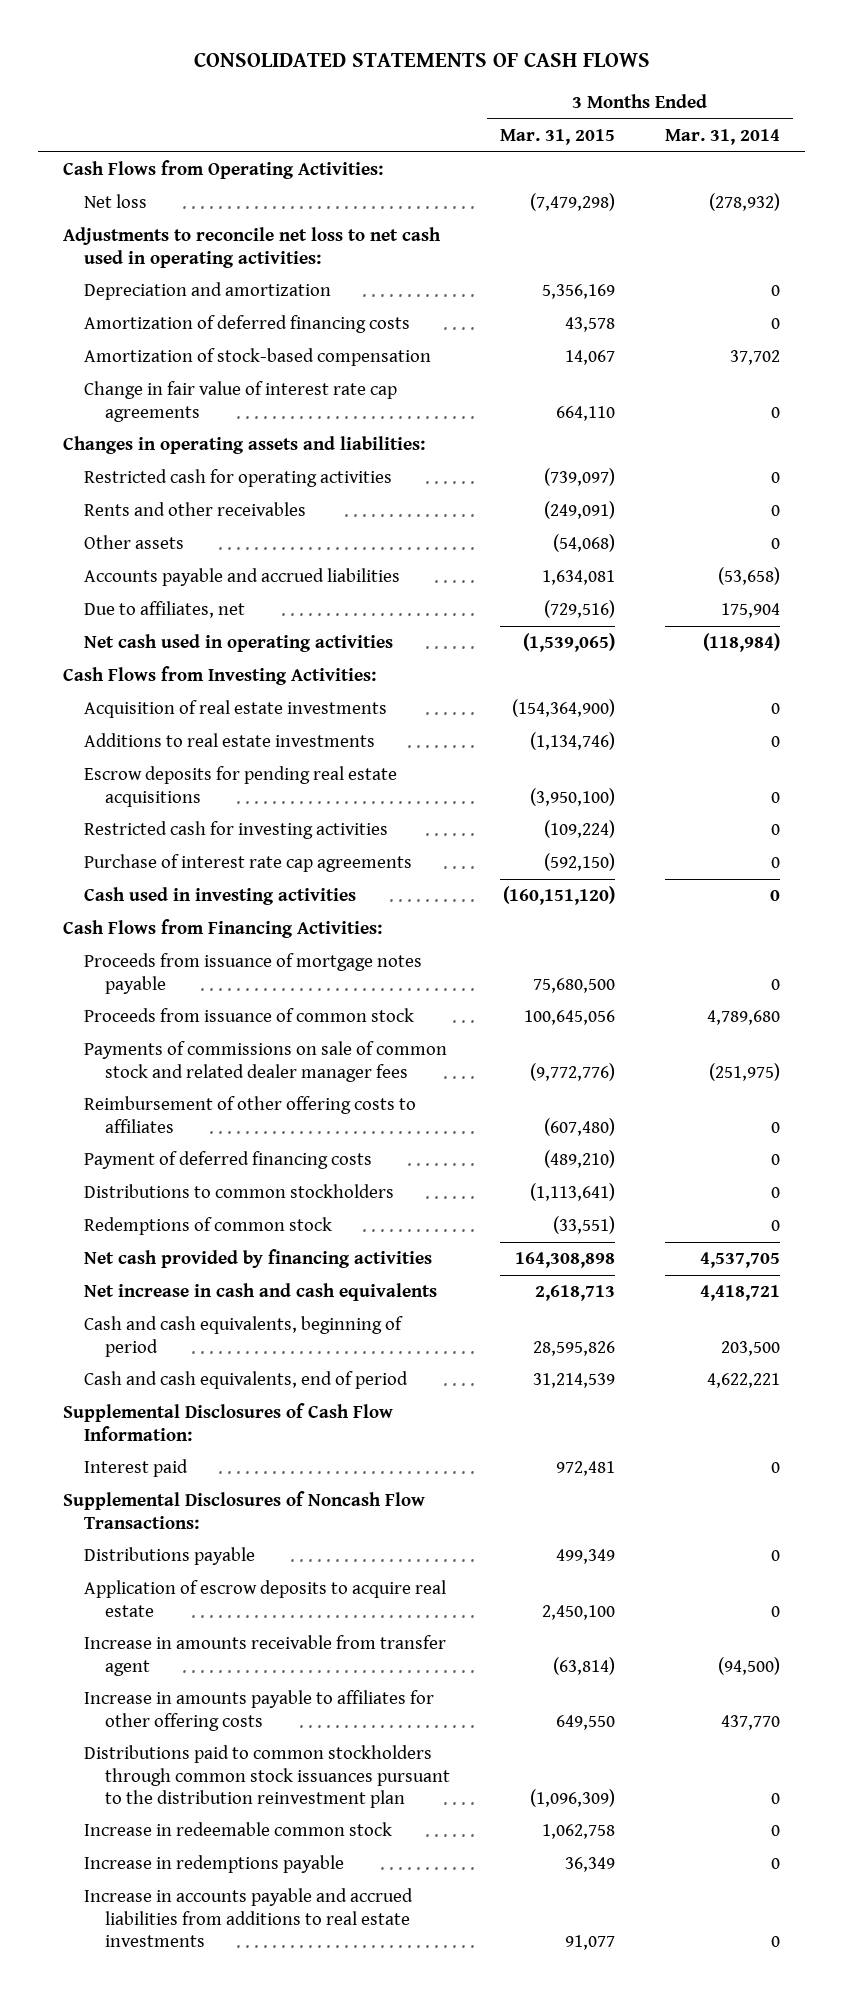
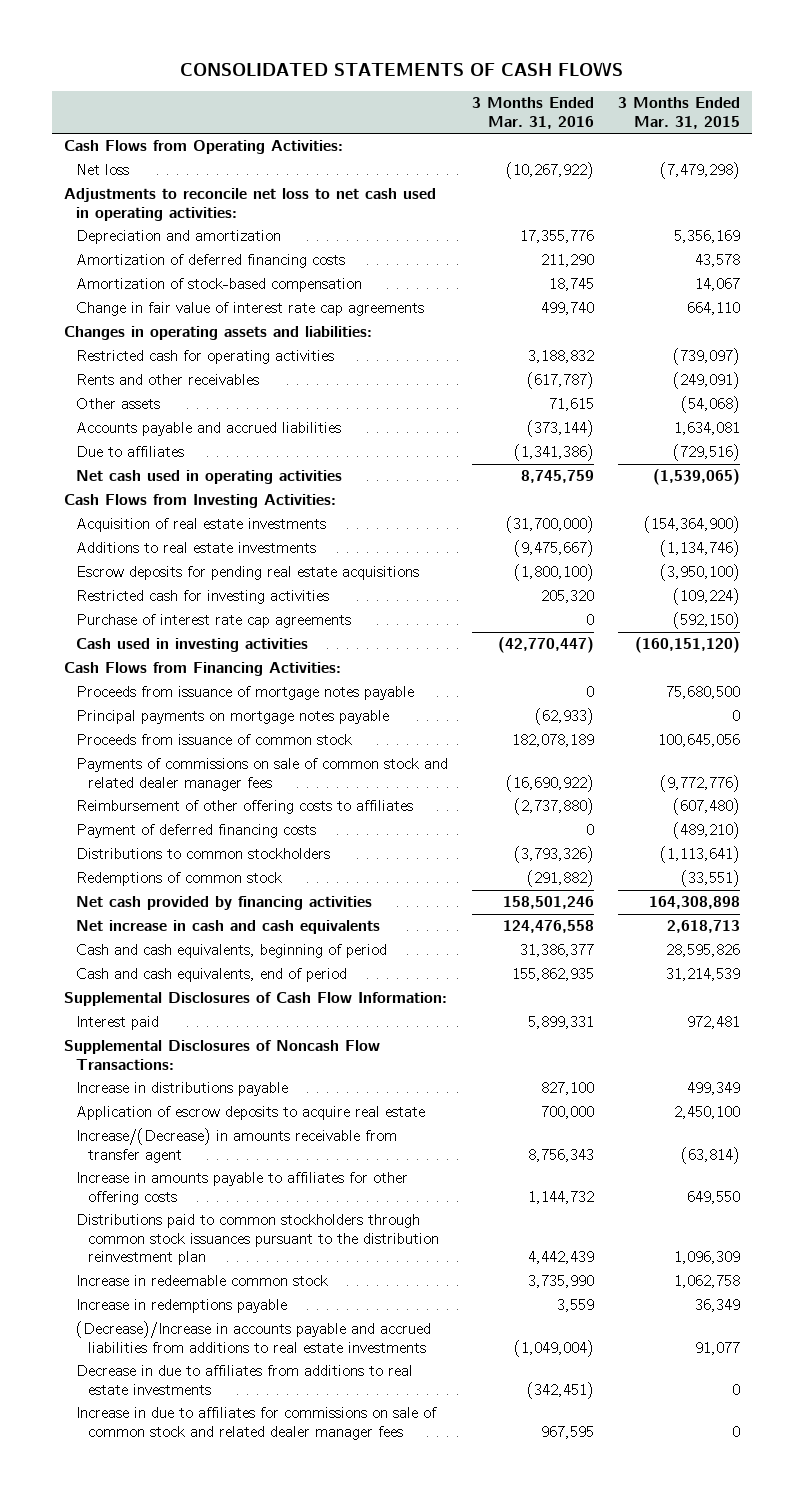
[665,129,781,146] Mar. 31, 2014 -> none
none -> [472,97,595,129] 3 Months Ended Mar. 31, 2016
[83,601,245,619] Due to affiliates, net -> [76,446,185,458] Due to affiliates
none -> [76,710,390,725] Principal payments on mortgage notes payable
[83,1547,255,1566] Distributions payable -> [76,1082,289,1097] Increase in distributions payable
[83,1635,446,1676] Increase in amounts receivable from transfer agent -> [76,1128,398,1163] Increase/(Decrease) in amounts receivable from transfer agent
[529,1788,615,1807] (1,096,309) -> [673,1250,740,1264] 1,096,309
[83,1888,413,1947] Increase in accounts payable and accrued liabilities from additions to real estate investments -> [76,1321,432,1353] (Decrease)/Increase in accounts payable and accrued liabilities from additions to real estate investments
none -> [76,1365,414,1395] Decrease in due to affiliates from additions to real estate investments
none -> [76,1407,438,1440] Increase in due to affiliates for commissions on sale of common stock and related dealer manager fees

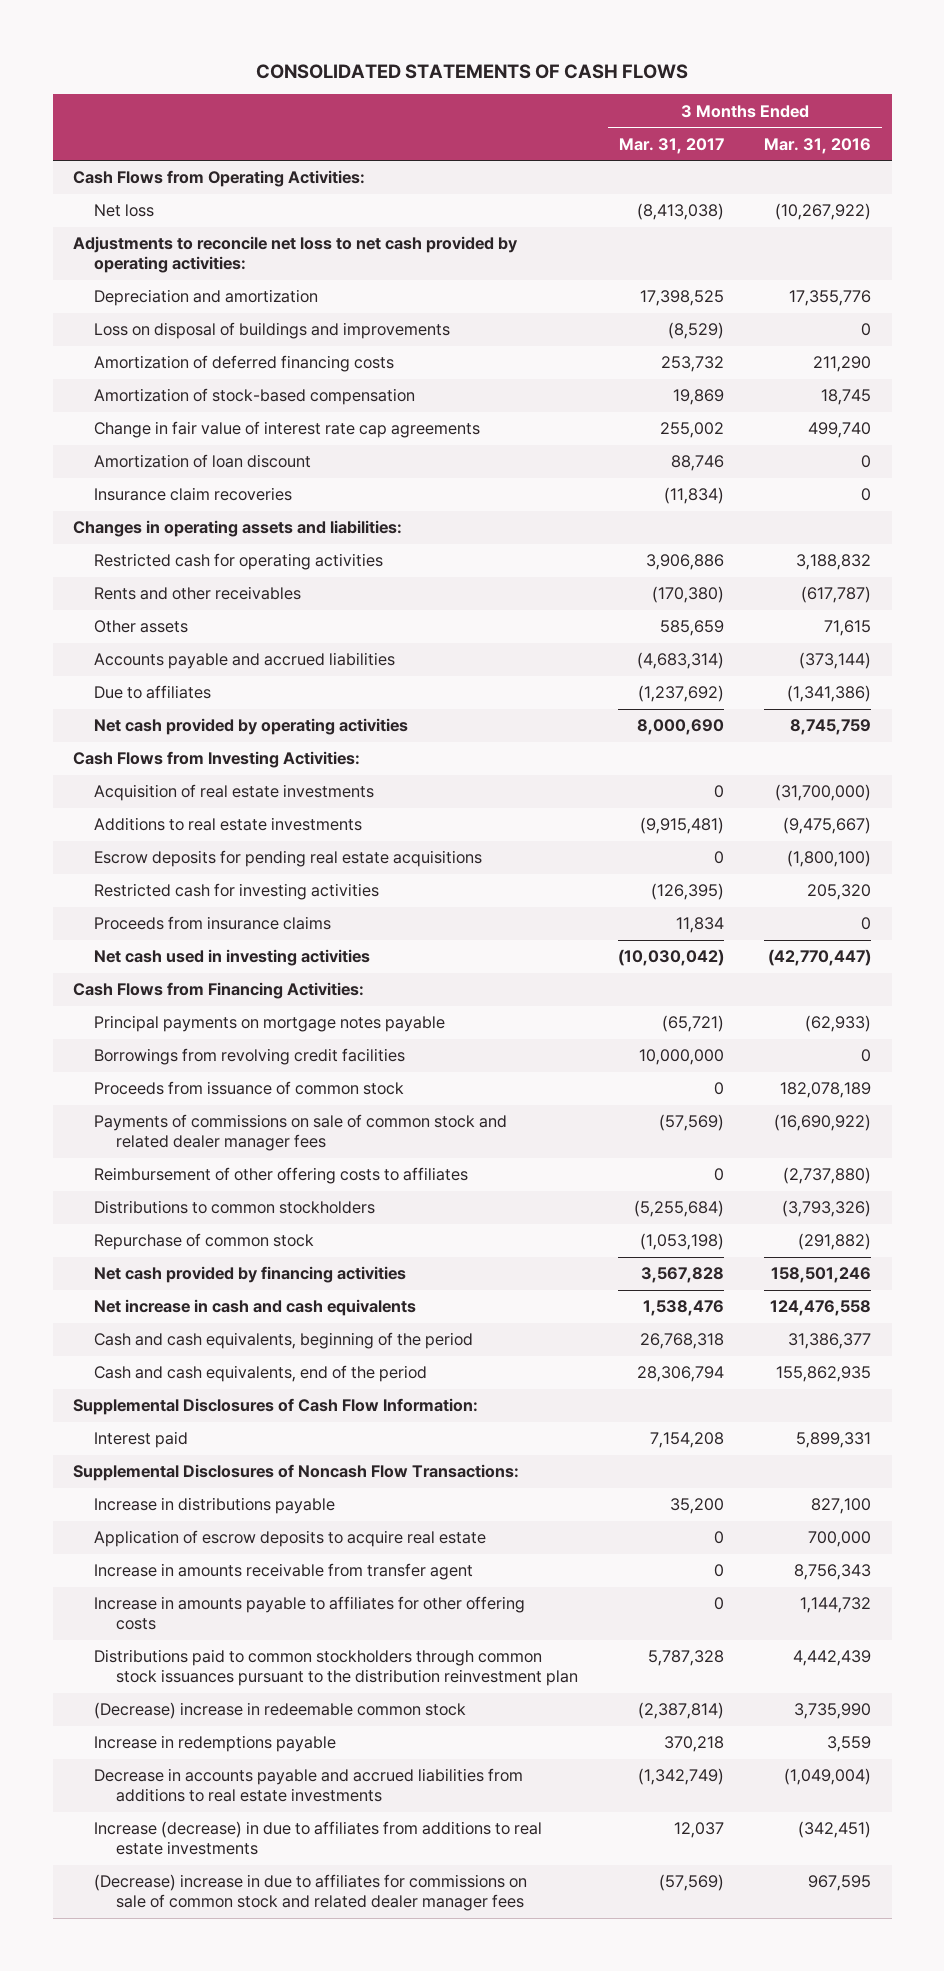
[617,97,740,129] 3 Months Ended Mar. 31, 2015 -> none
none -> [619,137,725,154] Mar. 31, 2017
[64,188,437,221] Adjustments to reconcile net loss to net cash used in operating activities: -> [72,236,518,274] Adjustments to reconcile net loss to net cash provided by operating activities:
none -> [94,322,451,340] Loss on disposal of buildings and improvements
none -> [94,454,312,469] Amortization of loan discount
none -> [94,487,293,502] Insurance claim recoveries
[76,470,343,485] Net cash used in operating activities -> [94,718,409,736] Net cash provided by operating activities
[76,614,352,629] Purchase of interest rate cap agreements -> none
none -> [94,916,332,931] Proceeds from insurance claims
[76,638,309,653] Cash used in investing activities -> [94,949,371,967] Net cash used in investing activities
[76,686,415,701] Proceeds from issuance of mortgage notes payable -> none
none -> [94,1048,406,1066] Borrowings from revolving credit facilities
[76,824,317,839] Payment of deferred financing costs -> none
[76,872,283,887] Redemptions of common stock -> [94,1233,315,1251] Repurchase of common stock
[76,944,388,959] Cash and cash equivalents, beginning of period -> [94,1332,474,1350] Cash and cash equivalents, beginning of the period
[76,968,348,983] Cash and cash equivalents, end of period -> [94,1365,428,1383] Cash and cash equivalents, end of the period
[76,1128,398,1163] Increase/(Decrease) in amounts receivable from transfer agent -> [94,1563,474,1581] Increase in amounts receivable from transfer agent
[76,1275,329,1287] Increase in redeemable common stock -> [94,1702,467,1720] (Decrease) increase in redeemable common stock
[76,1321,432,1353] (Decrease)/Increase in accounts payable and accrued liabilities from additions to real estate investments -> [94,1768,524,1803] Decrease in accounts payable and accrued liabilities from additions to real estate investments
[76,1365,414,1395] Decrease in due to affiliates from additions to real estate investments -> [94,1821,543,1856] Increase (decrease) in due to affiliates from additions to real estate investments
[76,1407,438,1440] Increase in due to affiliates for commissions on sale of common stock and related dealer manager fees -> [94,1874,528,1912] (Decrease) increase in due to affiliates for commissions on sale of common stock and related dealer manager fees

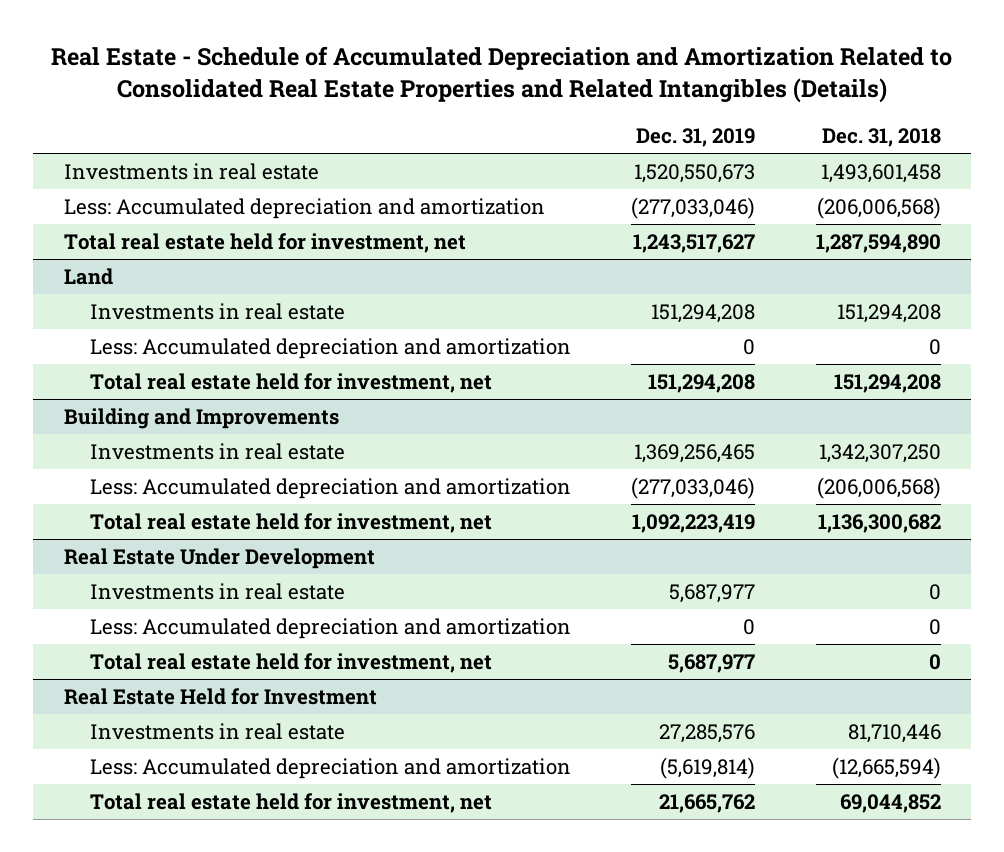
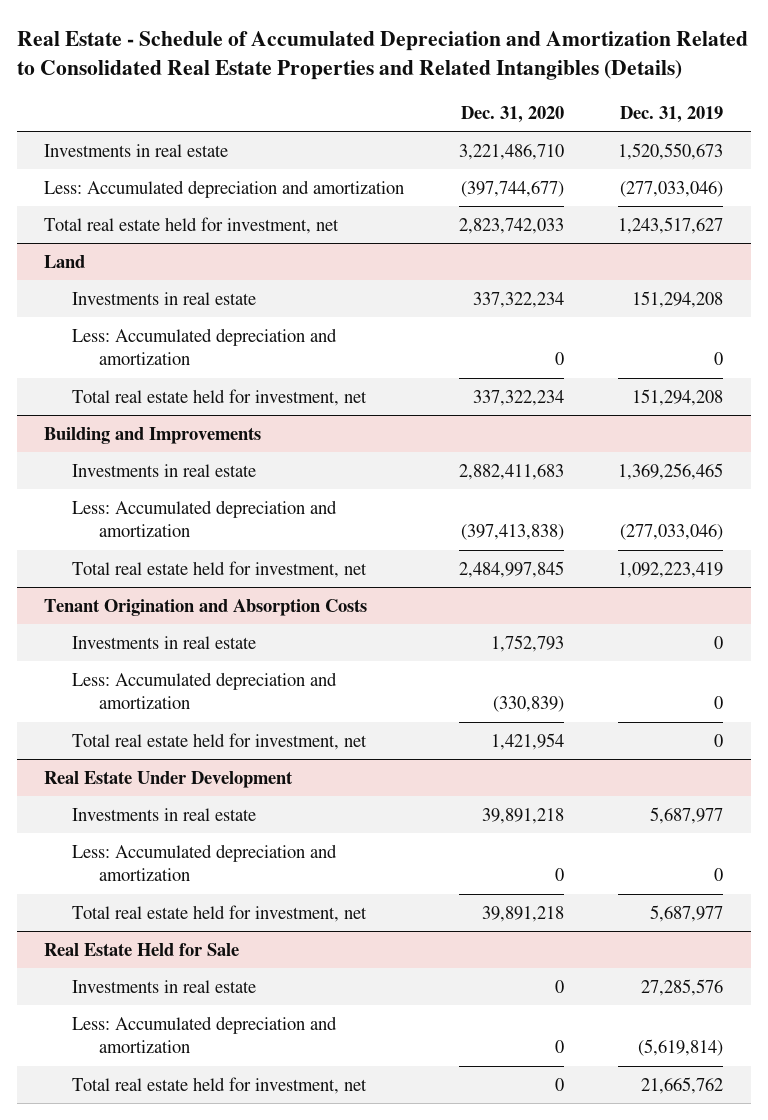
[821,127,941,147] Dec. 31, 2018 -> none
none -> [460,105,564,123] Dec. 31, 2020
none -> [44,598,368,616] Tenant Origination and Absorption Costs
none -> [71,635,256,649] Investments in real estate
none -> [71,671,337,710] Less: Accumulated depreciation and amortization
none -> [71,732,367,750] Total real estate held for investment, net
[63,688,377,706] Real Estate Held for Investment -> [44,942,240,956] Real Estate Held for Sale

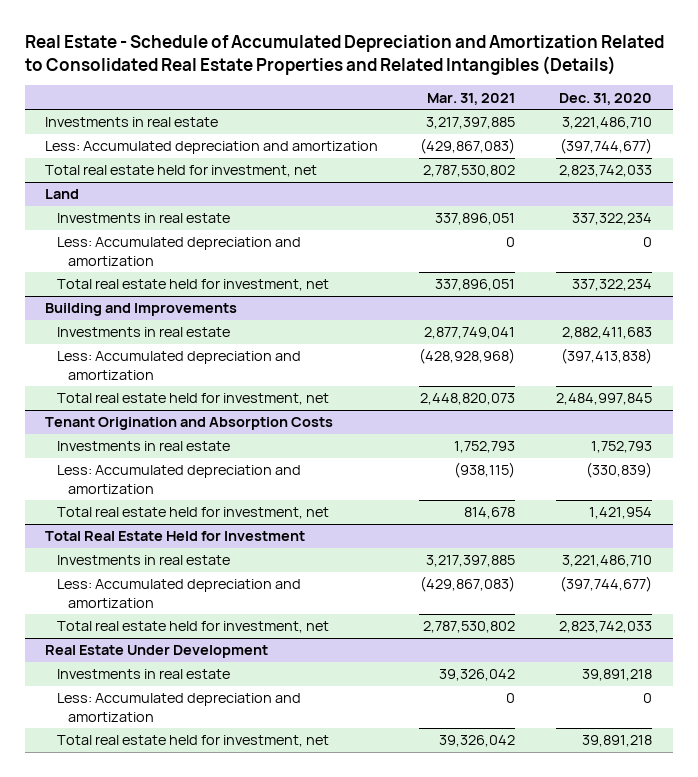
[620,105,724,123] Dec. 31, 2019 -> none
none -> [427,92,516,105] Mar. 31, 2021
none -> [45,531,306,542] Total Real Estate Held for Investment
none -> [56,555,230,566] Investments in real estate
none -> [56,579,301,608] Less: Accumulated depreciation and amortization
none -> [56,621,329,634] Total real estate held for investment, net
[44,942,240,956] Real Estate Held for Sale -> none
[71,979,256,993] Investments in real estate -> none
[71,1015,337,1054] Less: Accumulated depreciation and amortization -> none
[71,1076,367,1094] Total real estate held for investment, net -> none

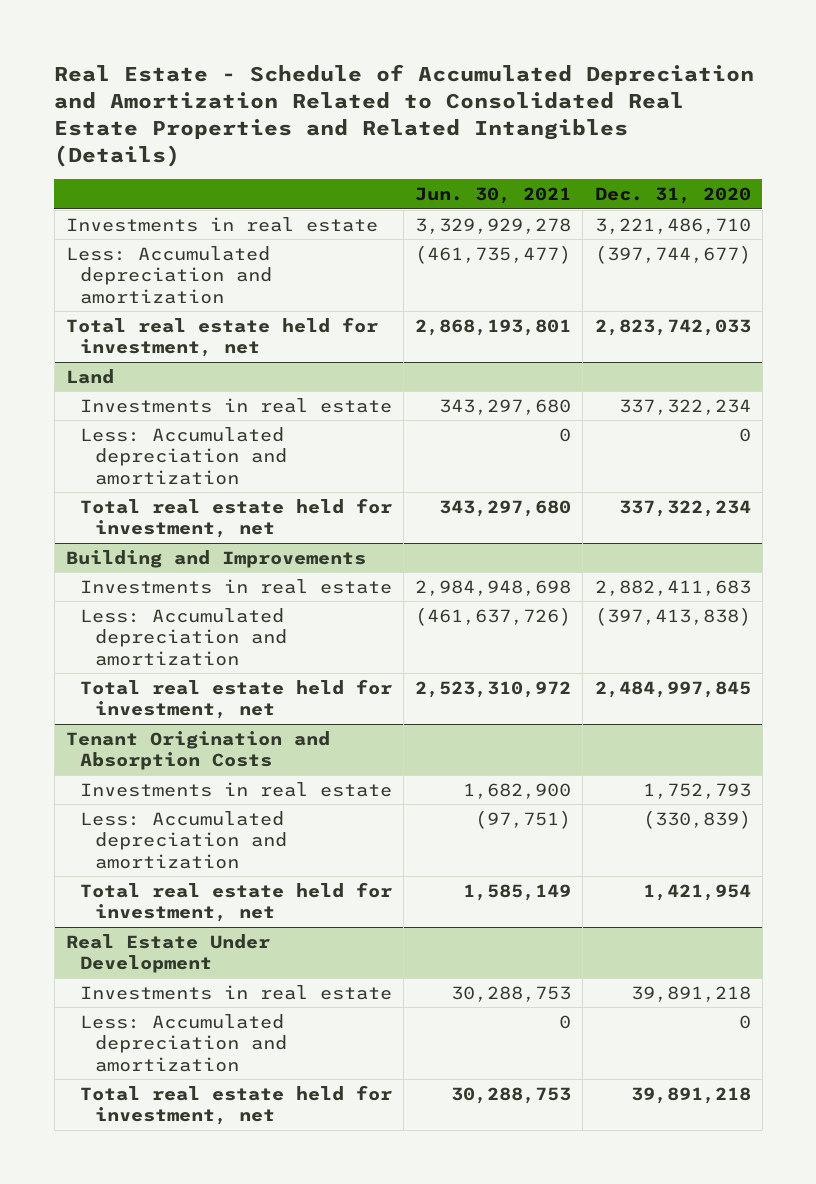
[427,92,516,105] Mar. 31, 2021 -> none
none -> [415,186,572,204] Jun. 30, 2021
[45,531,306,542] Total Real Estate Held for Investment -> none
[56,555,230,566] Investments in real estate -> none
[56,579,301,608] Less: Accumulated depreciation and amortization -> none
[56,621,329,634] Total real estate held for investment, net -> none

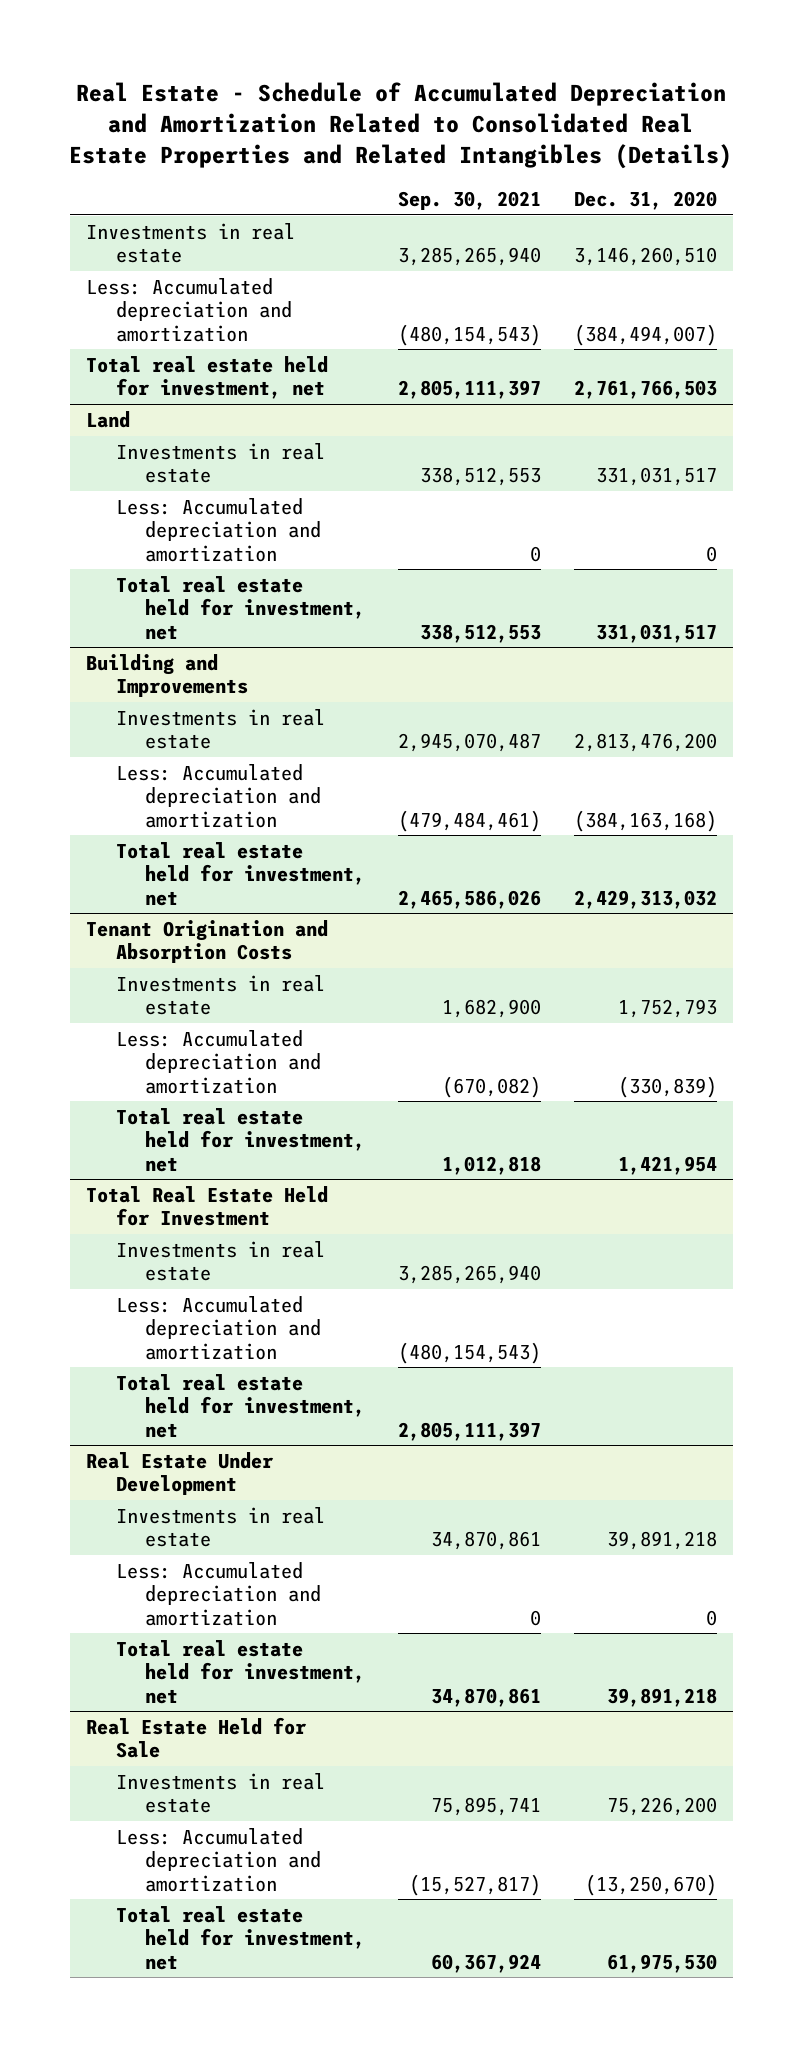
[415,186,572,204] Jun. 30, 2021 -> none
none -> [397,190,541,210] Sep. 30, 2021
[594,217,751,234] 3,221,486,710 -> [573,247,717,267] 3,146,260,510
[594,244,751,264] (397,744,677) -> [573,323,717,346] (384,494,007)
[594,318,751,336] 2,823,742,033 -> [573,380,717,400] 2,761,766,503
[618,398,751,415] 337,322,234 -> [595,467,717,487] 331,031,517
[618,499,751,517] 337,322,234 -> [595,623,717,643] 331,031,517
[594,579,751,596] 2,882,411,683 -> [573,733,717,753] 2,813,476,200
[594,606,751,626] (397,413,838) -> [573,809,717,832] (384,163,168)
[594,680,751,698] 2,484,997,845 -> [573,889,717,909] 2,429,313,032
none -> [86,1185,329,1227] Total Real Estate Held for Investment
none -> [115,1240,325,1282] Investments in real estate
none -> [115,1295,322,1360] Less: Accumulated depreciation and amortization
none -> [115,1373,366,1438] Total real estate held for investment, net
none -> [86,1716,308,1759] Real Estate Held for Sale
none -> [115,1772,325,1814] Investments in real estate
none -> [115,1827,322,1892] Less: Accumulated depreciation and amortization
none -> [115,1905,366,1970] Total real estate held for investment, net

